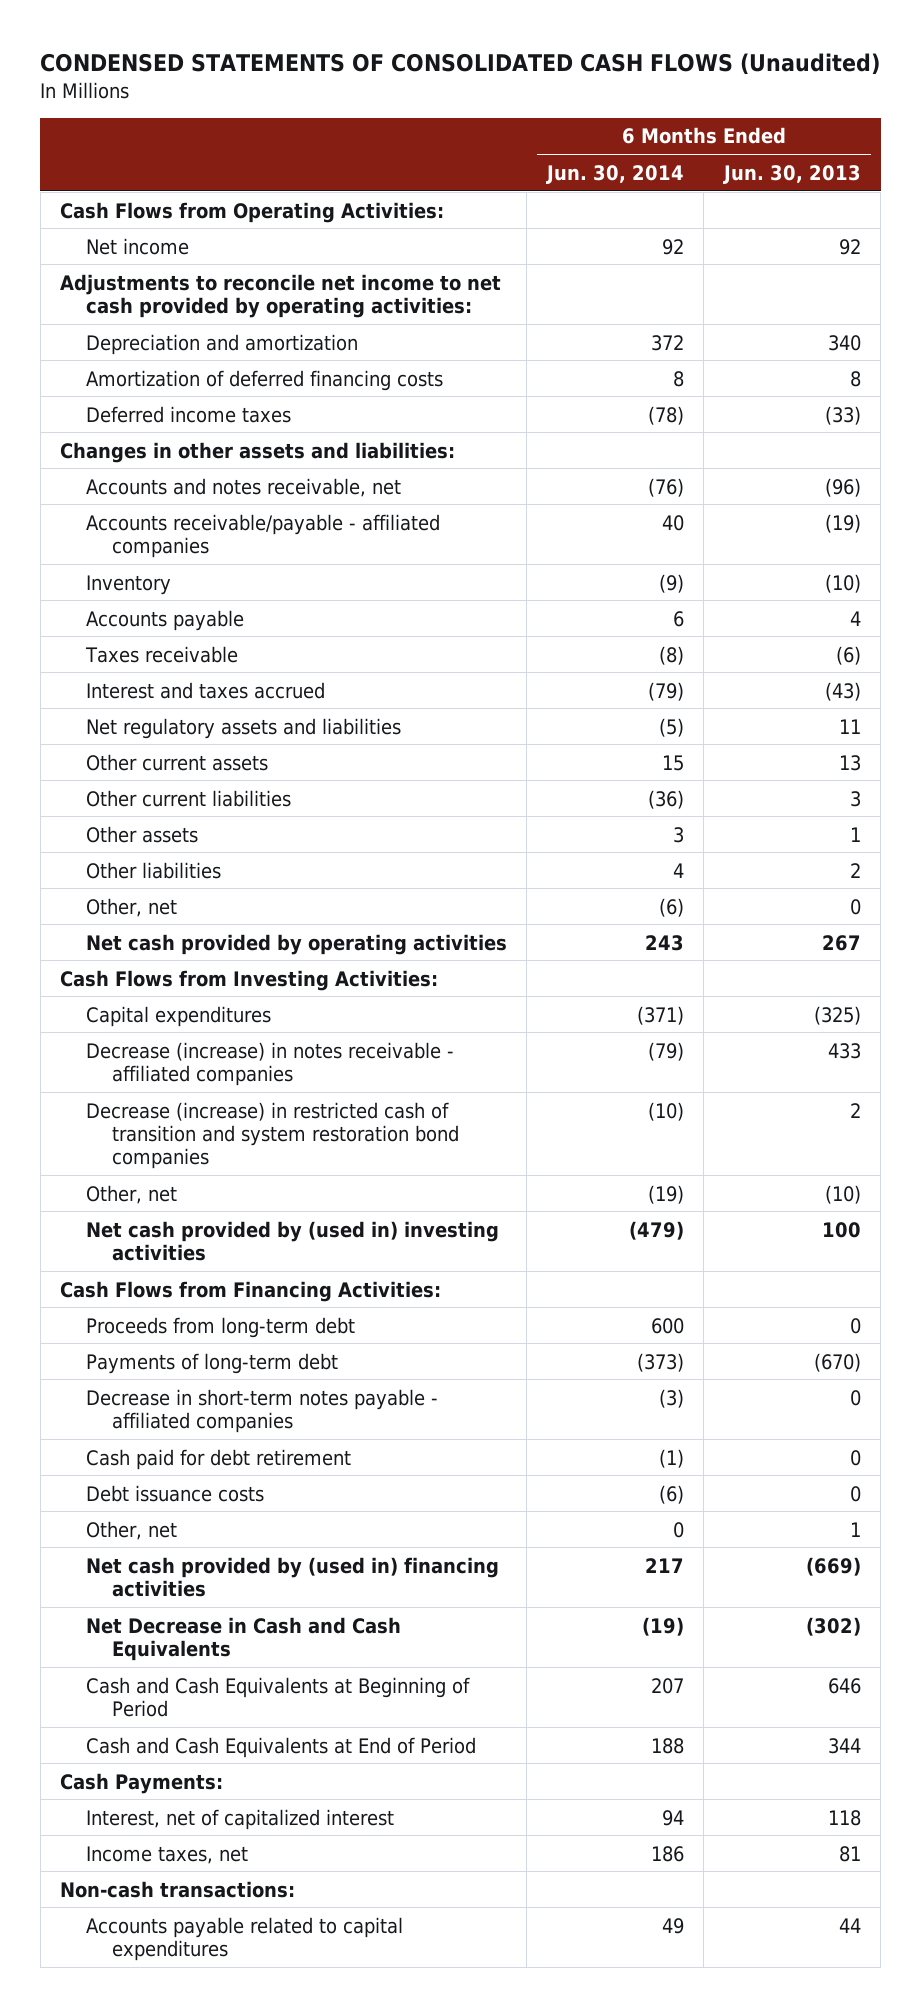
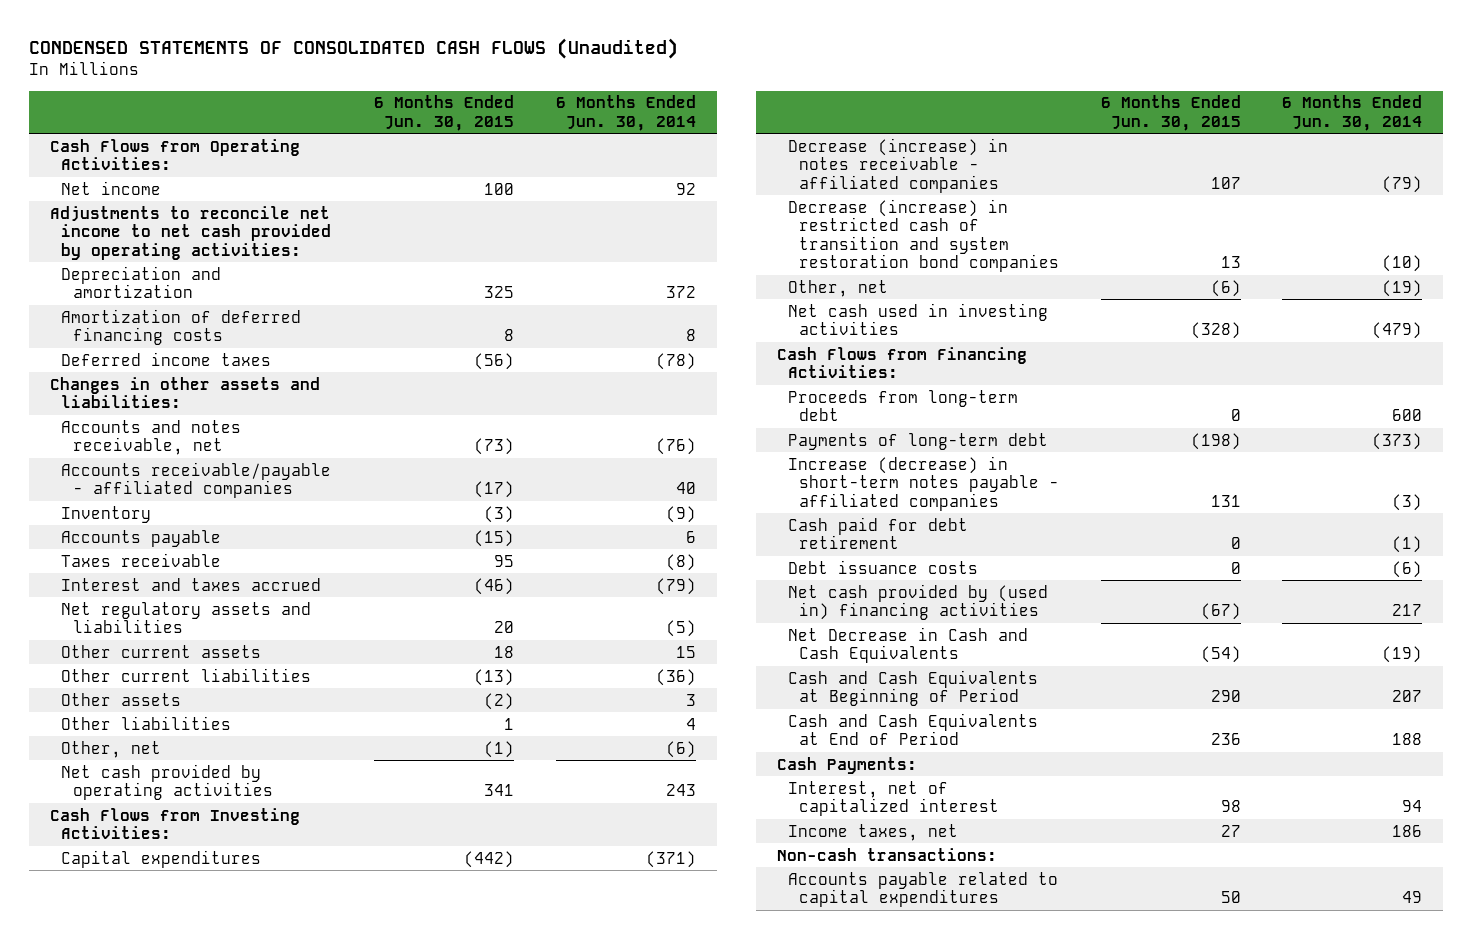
[722,164,861,184] Jun. 30, 2013 -> none
none -> [374,95,515,131] 6 Months Ended Jun. 30, 2015
[85,1220,499,1261] Net cash provided by (used in) investing activities -> [787,302,1048,336] Net cash used in investing activities
[85,1388,438,1433] Decrease in short-term notes payable - affiliated companies -> [787,455,1060,511] Increase (decrease) in short-term notes payable - affiliated companies
[85,1520,177,1540] Other, net -> none

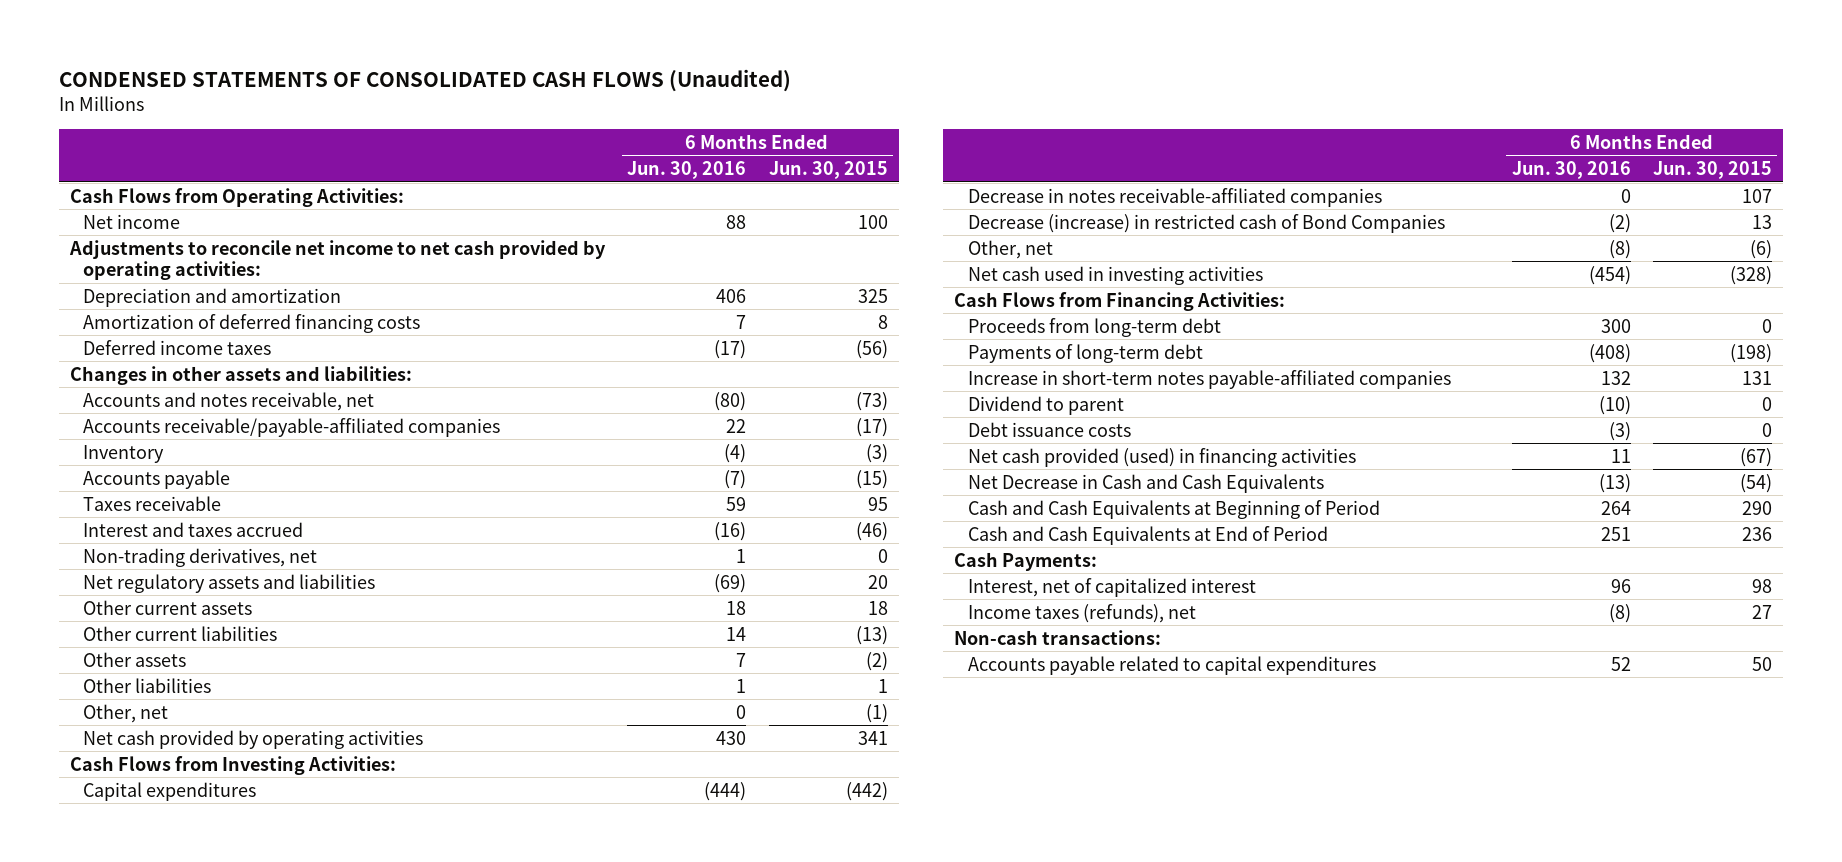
[555,95,696,131] 6 Months Ended Jun. 30, 2014 -> none
none -> [627,161,747,180] Jun. 30, 2016
[61,461,332,499] Accounts receivable/payable - affiliated companies -> [83,417,501,437] Accounts receivable/payable-affiliated companies
none -> [83,547,318,567] Non-trading derivatives, net
[787,137,1008,193] Decrease (increase) in notes receivable - affiliated companies -> [967,187,1382,207] Decrease in notes receivable-affiliated companies
[787,198,1060,273] Decrease (increase) in restricted cash of transition and system restoration bond companies -> [967,213,1445,233] Decrease (increase) in restricted cash of Bond Companies
[787,516,968,550] Cash paid for debt retirement -> none
[787,455,1060,511] Increase (decrease) in short-term notes payable - affiliated companies -> [967,369,1451,389] Increase in short-term notes payable-affiliated companies
none -> [967,395,1124,415] Dividend to parent
[787,583,1048,621] Net cash provided by (used in) financing activities -> [967,447,1356,467] Net cash provided (used) in financing activities
[787,823,958,841] Income taxes, net -> [967,603,1196,623] Income taxes (refunds), net

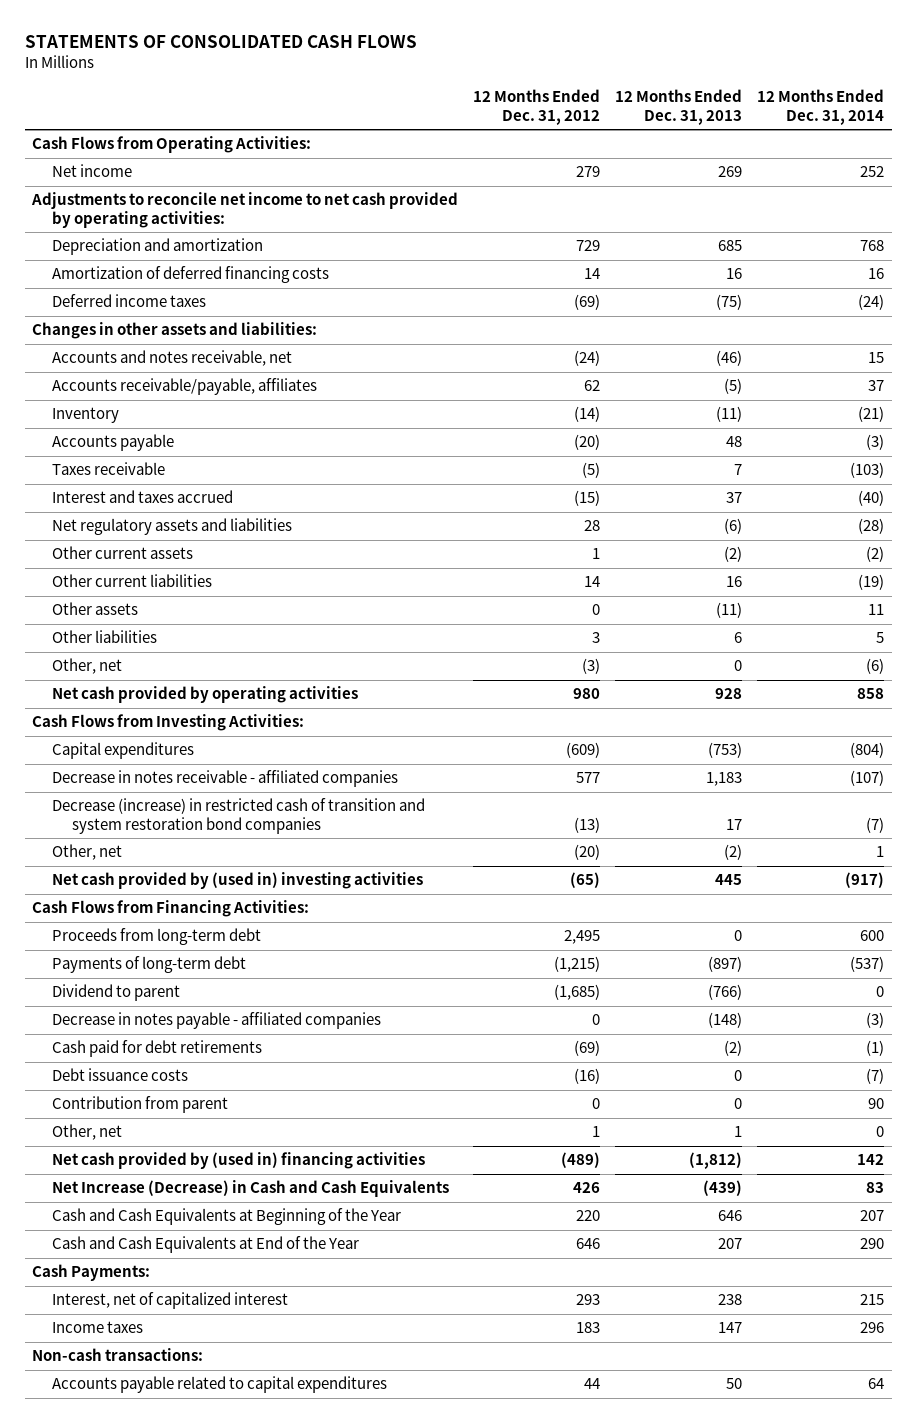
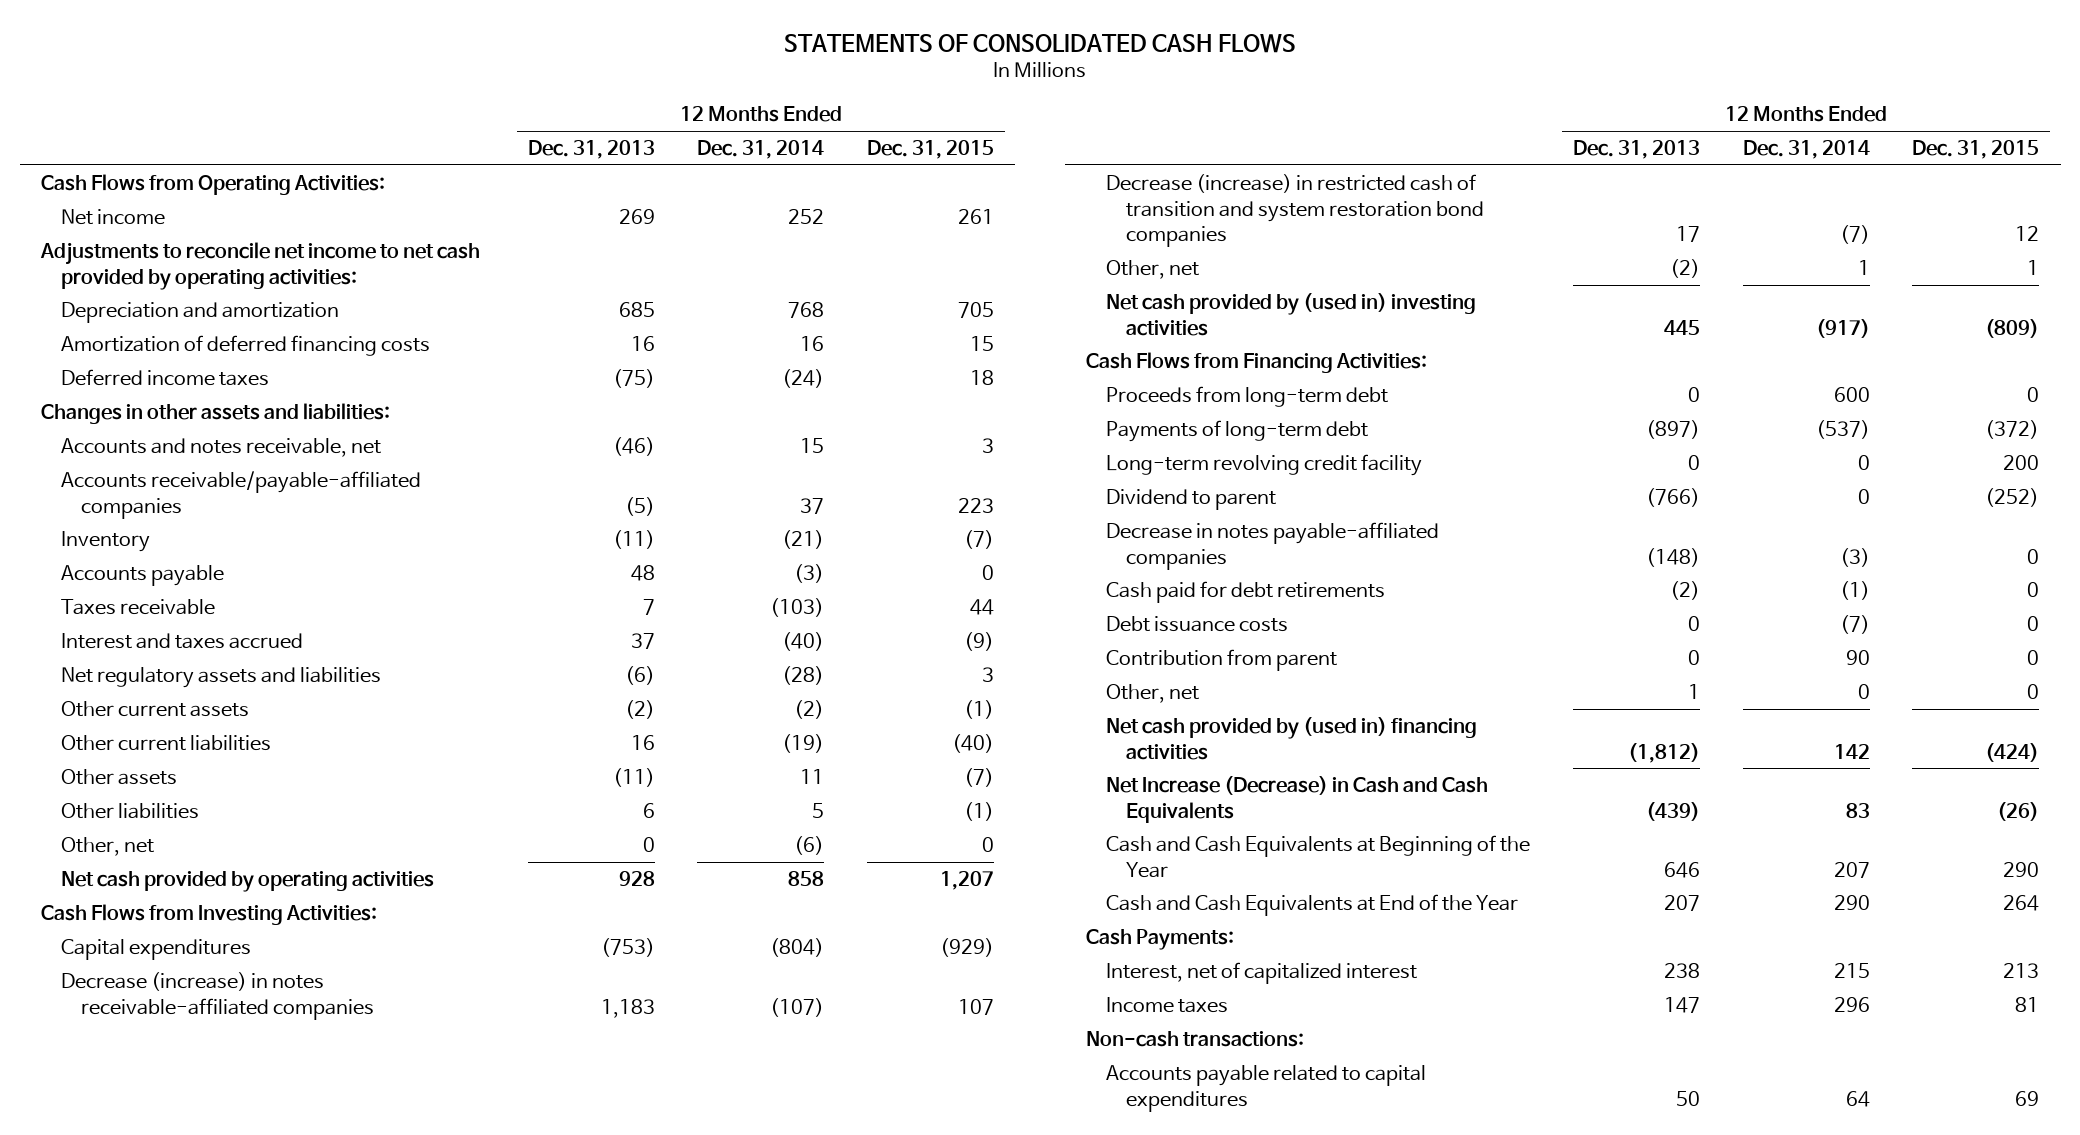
[473,89,601,125] 12 Months Ended Dec. 31, 2012 -> none
none -> [866,140,994,160] Dec. 31, 2015
[52,378,318,396] Accounts receivable/payable, affiliates -> [60,471,421,519] Accounts receivable/payable-affiliated companies
[52,770,399,788] Decrease in notes receivable - affiliated companies -> [60,972,374,1020] Decrease (increase) in notes receivable-affiliated companies
none -> [1106,454,1423,477] Long-term revolving credit facility
[52,1012,382,1030] Decrease in notes payable - affiliated companies -> [1106,522,1440,570] Decrease in notes payable-affiliated companies

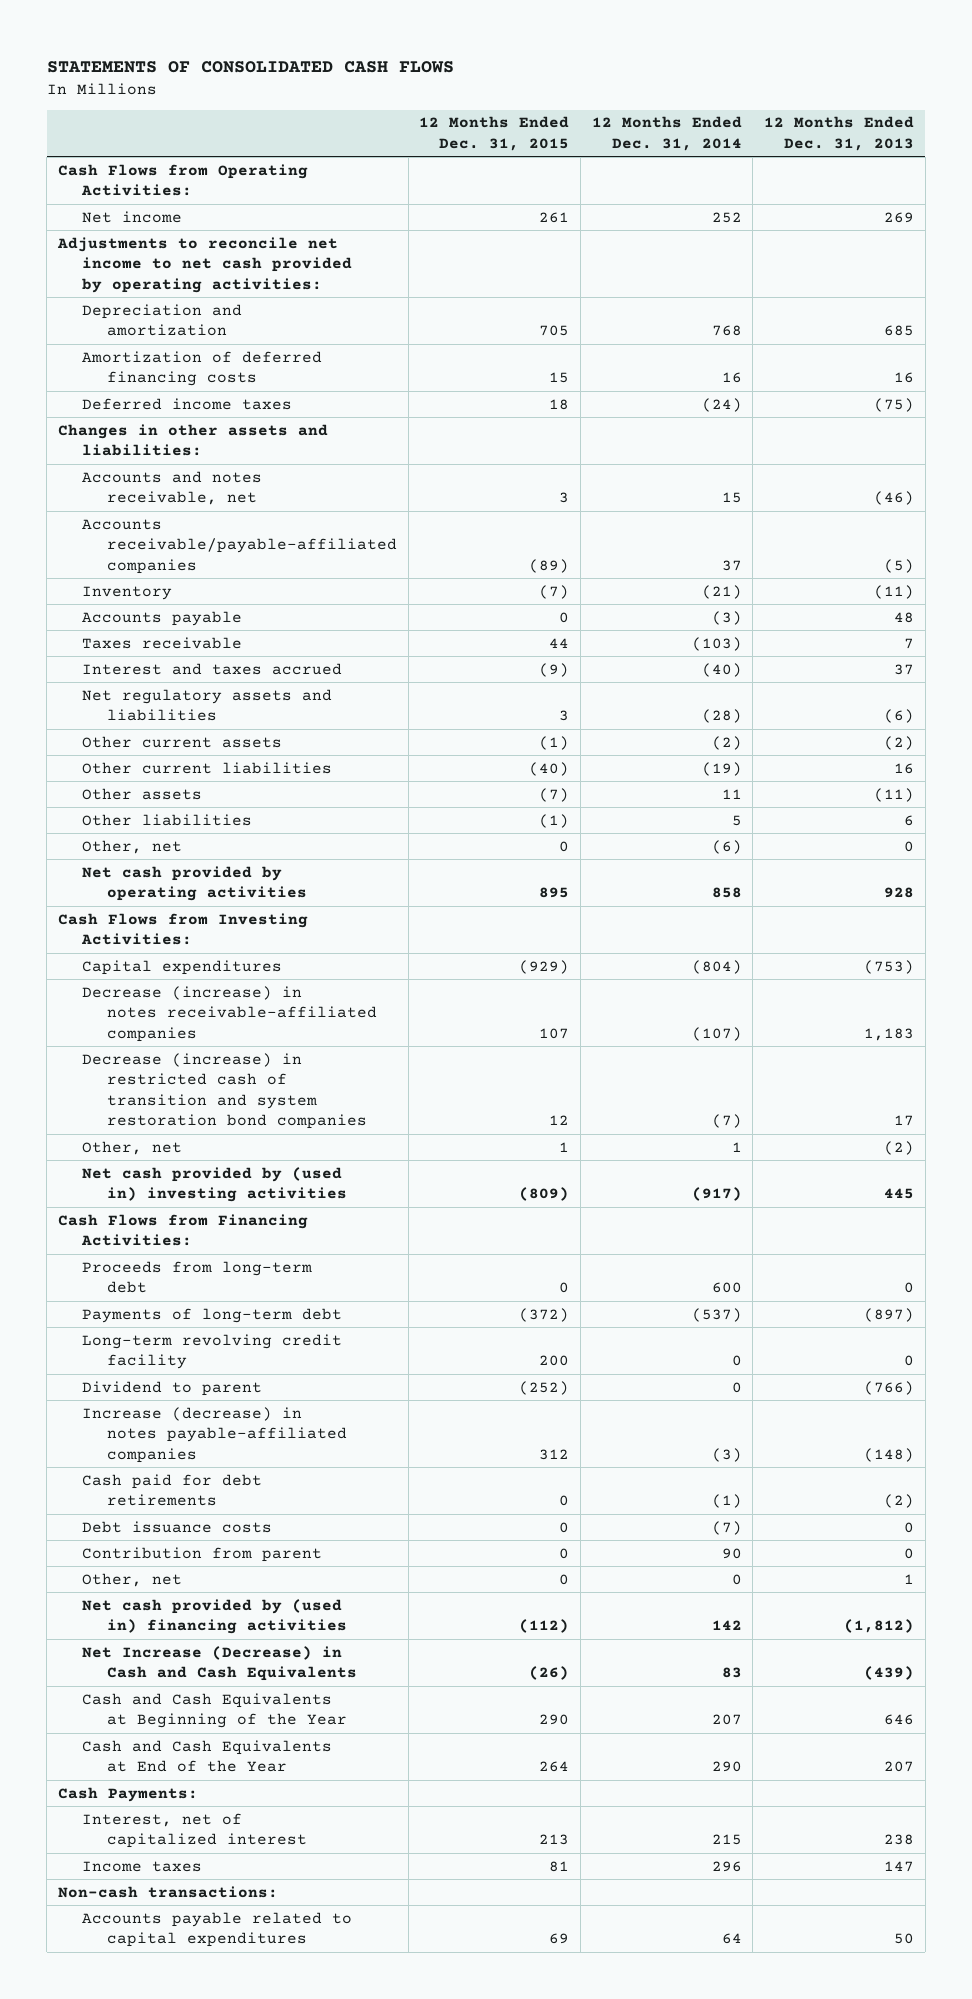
[957,497,994,513] 223 -> [529,558,570,573] (89)
[939,871,994,891] 1,207 -> [539,887,570,899] 895
[1106,522,1440,570] Decrease in notes payable-affiliated companies -> [82,1406,347,1463] Increase (decrease) in notes payable-affiliated companies
[2027,548,2040,564] 0 -> [539,1448,570,1460] 312
[1985,742,2040,762] (424) -> [519,1619,570,1634] (112)

